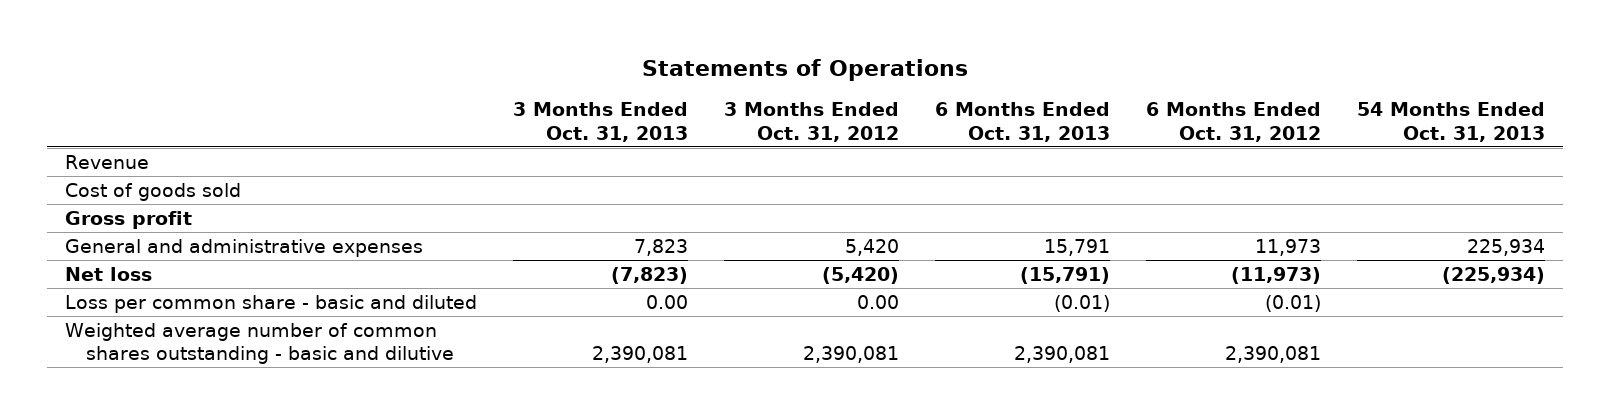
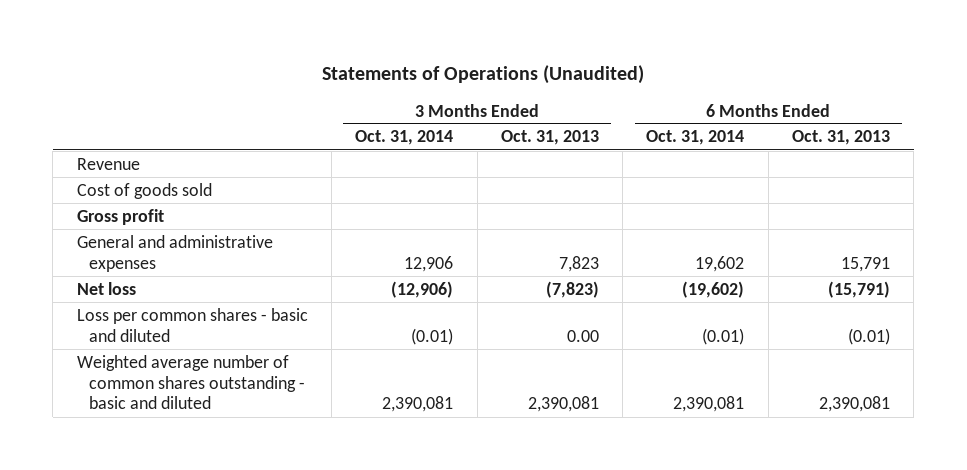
[641,59,968,82] Statements of Operations -> [322,65,645,85] Statements of Operations (Unaudited)
[723,102,899,142] 3 Months Ended Oct. 31, 2012 -> none
[1145,102,1321,142] 6 Months Ended Oct. 31, 2012 -> none
[1356,102,1545,142] 54 Months Ended Oct. 31, 2013 -> none
none -> [355,130,454,146] Oct. 31, 2014
none -> [646,130,745,146] Oct. 31, 2014
[64,295,477,314] Loss per common share - basic and diluted -> [76,307,308,342] Loss per common shares - basic and diluted
[64,323,454,365] Weighted average number of common shares outstanding - basic and dilutive -> [76,354,306,410] Weighted average number of common shares outstanding - basic and diluted

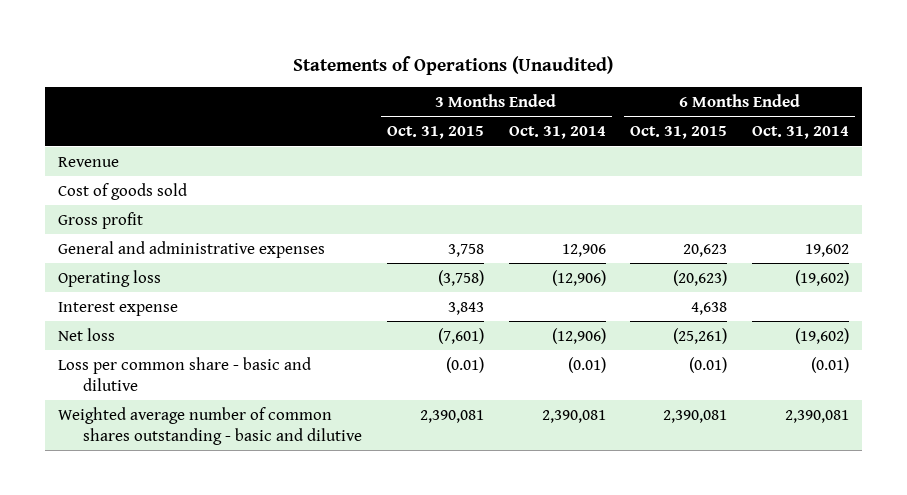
[500,130,599,146] Oct. 31, 2013 -> none
[791,130,890,146] Oct. 31, 2013 -> none
none -> [386,126,484,140] Oct. 31, 2015
none -> [630,126,728,140] Oct. 31, 2015
none -> [57,269,161,287] Operating loss
none -> [57,301,178,316] Interest expense
[76,307,308,342] Loss per common shares - basic and diluted -> [57,356,311,391] Loss per common share - basic and dilutive
[76,354,306,410] Weighted average number of common shares outstanding - basic and diluted -> [57,406,363,445] Weighted average number of common shares outstanding - basic and dilutive

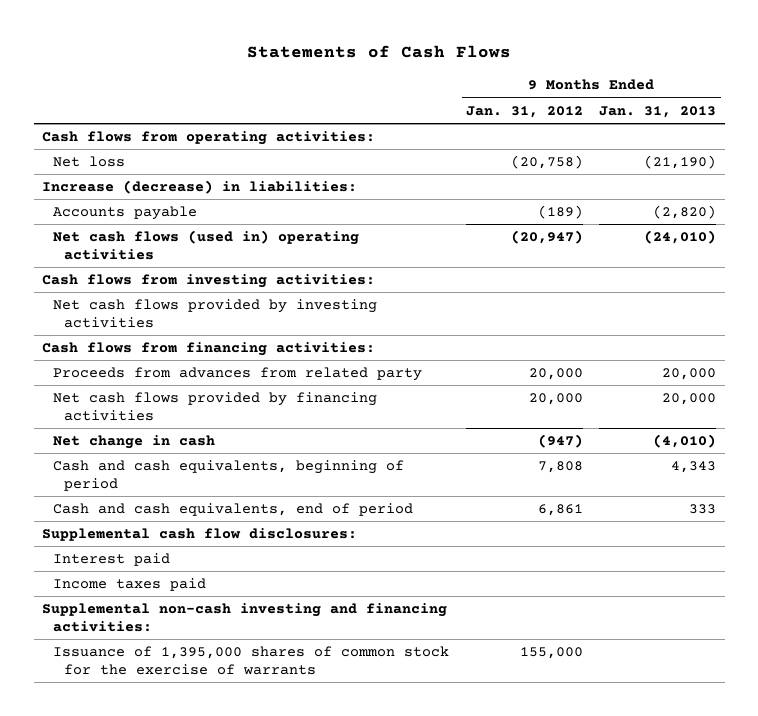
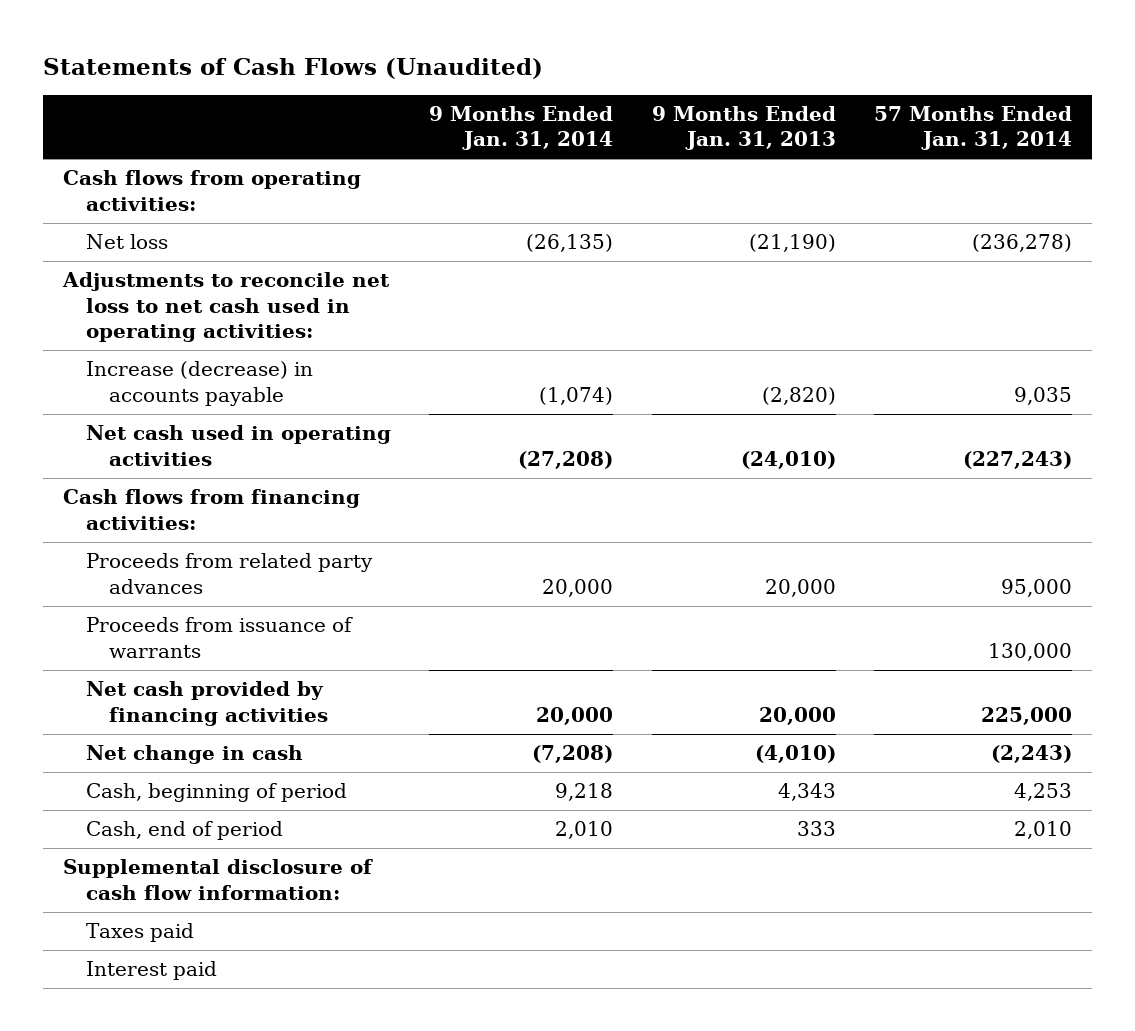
[247,45,512,59] Statements of Cash Flows -> [43,57,544,79] Statements of Cash Flows (Unaudited)
[465,105,583,118] Jan. 31, 2012 -> none
none -> [429,106,614,151] 9 Months Ended Jan. 31, 2014
none -> [874,106,1073,151] 57 Months Ended Jan. 31, 2014
[41,180,357,195] Increase (decrease) in liabilities: -> none
[41,274,375,289] Cash flows from investing activities: -> none
[52,299,377,329] Net cash flows provided by investing activities -> none
none -> [61,272,390,343] Adjustments to reconcile net loss to net cash used in operating activities:
[52,206,197,221] Accounts payable -> [85,361,313,406] Increase (decrease) in accounts payable
[52,230,359,261] Net cash flows (used in) operating activities -> [85,425,391,466] Net cash used in operating activities
[52,367,422,382] Proceeds from advances from related party -> [85,553,373,594] Proceeds from related party advances
none -> [85,617,353,658] Proceeds from issuance of warrants
[52,392,377,422] Net cash flows provided by financing activities -> [85,681,328,726] Net cash provided by financing activities
[52,460,404,492] Cash and cash equivalents, beginning of period -> [85,783,347,803] Cash, beginning of period
[52,503,413,517] Cash and cash equivalents, end of period -> [85,821,283,841] Cash, end of period
[41,528,357,542] Supplemental cash flow disclosures: -> [62,859,373,900] Supplemental disclosure of cash flow information:
none -> [85,923,194,943] Taxes paid
[52,578,206,592] Income taxes paid -> none
[41,603,447,633] Supplemental non-cash investing and financing activities: -> none
[52,646,449,676] Issuance of 1,395,000 shares of common stock for the exercise of warrants -> none

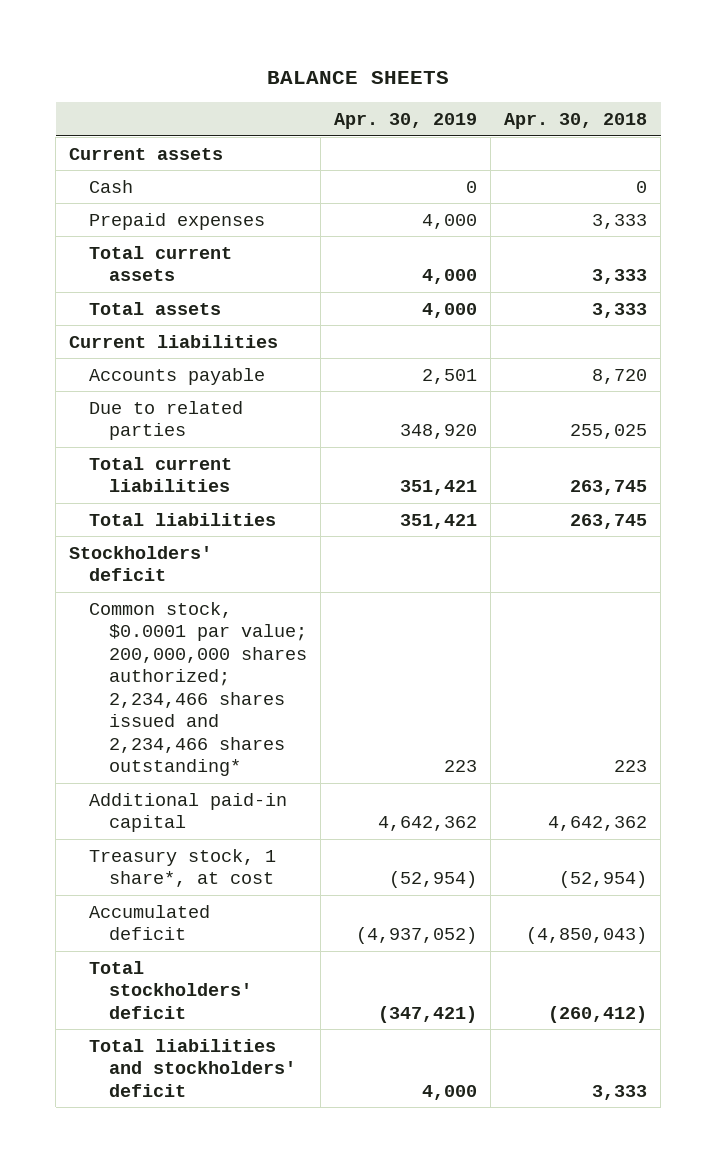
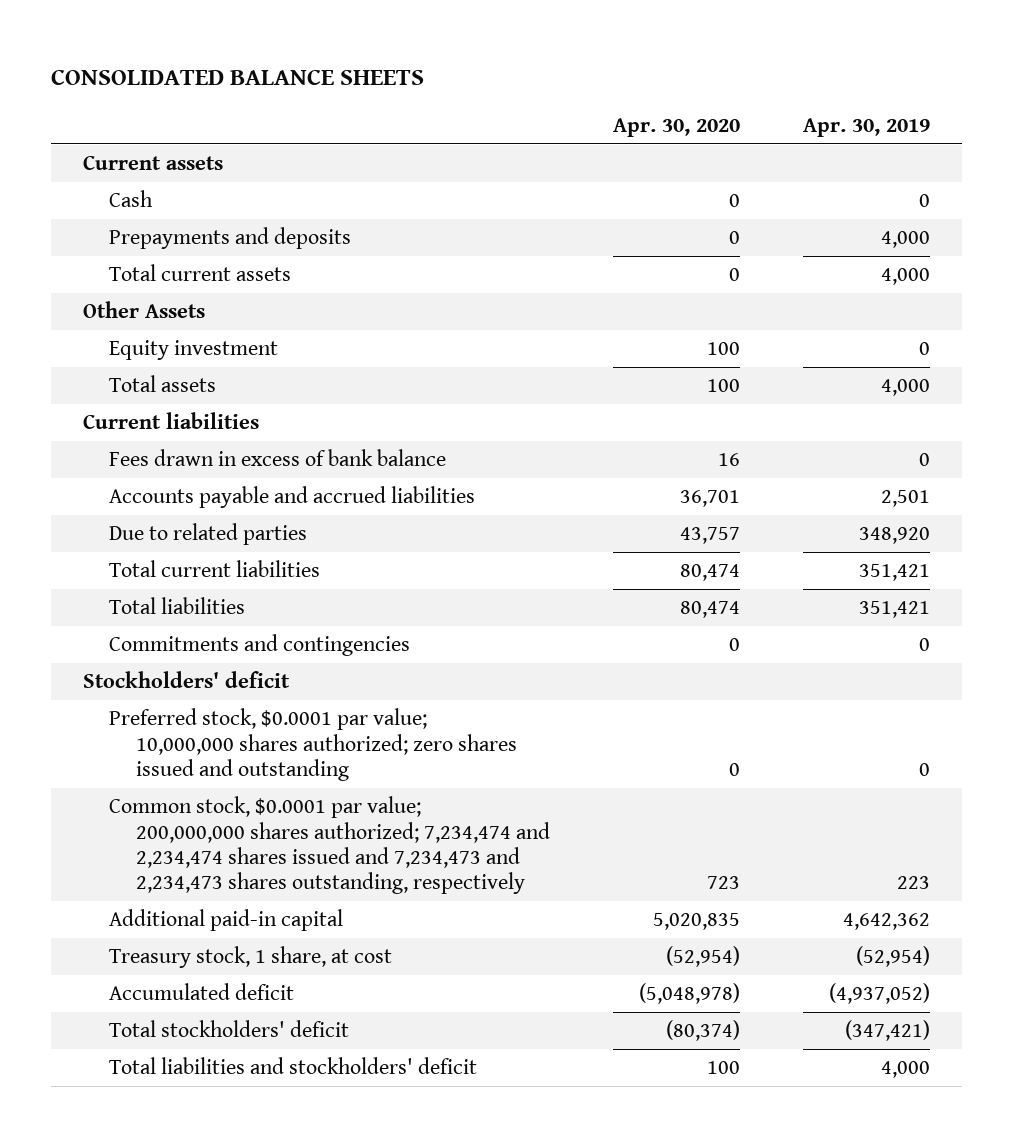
[267,71,450,85] BALANCE SHEETS -> [51,68,425,85] CONSOLIDATED BALANCE SHEETS
[504,113,648,130] Apr. 30, 2018 -> none
none -> [612,117,740,137] Apr. 30, 2020
[89,212,266,230] Prepaid expenses -> [109,227,352,250] Prepayments and deposits
none -> [82,301,205,319] Other Assets
none -> [109,340,279,361] Equity investment
none -> [109,449,447,467] Fees drawn in excess of bank balance
[89,367,266,385] Accounts payable -> [109,486,476,509] Accounts payable and accrued liabilities
none -> [109,634,411,657] Commitments and contingencies
none -> [109,708,517,781] Preferred stock, $0.0001 par value; 10,000,000 shares authorized; zero shares issued and outstanding
[89,601,307,777] Common stock, $0.0001 par value; 200,000,000 shares authorized; 2,234,466 shares issued and 2,234,466 shares outstanding* -> [109,796,550,894] Common stock, $0.0001 par value; 200,000,000 shares authorized; 7,234,474 and 2,234,474 shares issued and 7,234,473 and 2,234,473 shares outstanding, respectively
[89,848,277,888] Treasury stock, 1 share*, at cost -> [109,946,393,969] Treasury stock, 1 share, at cost

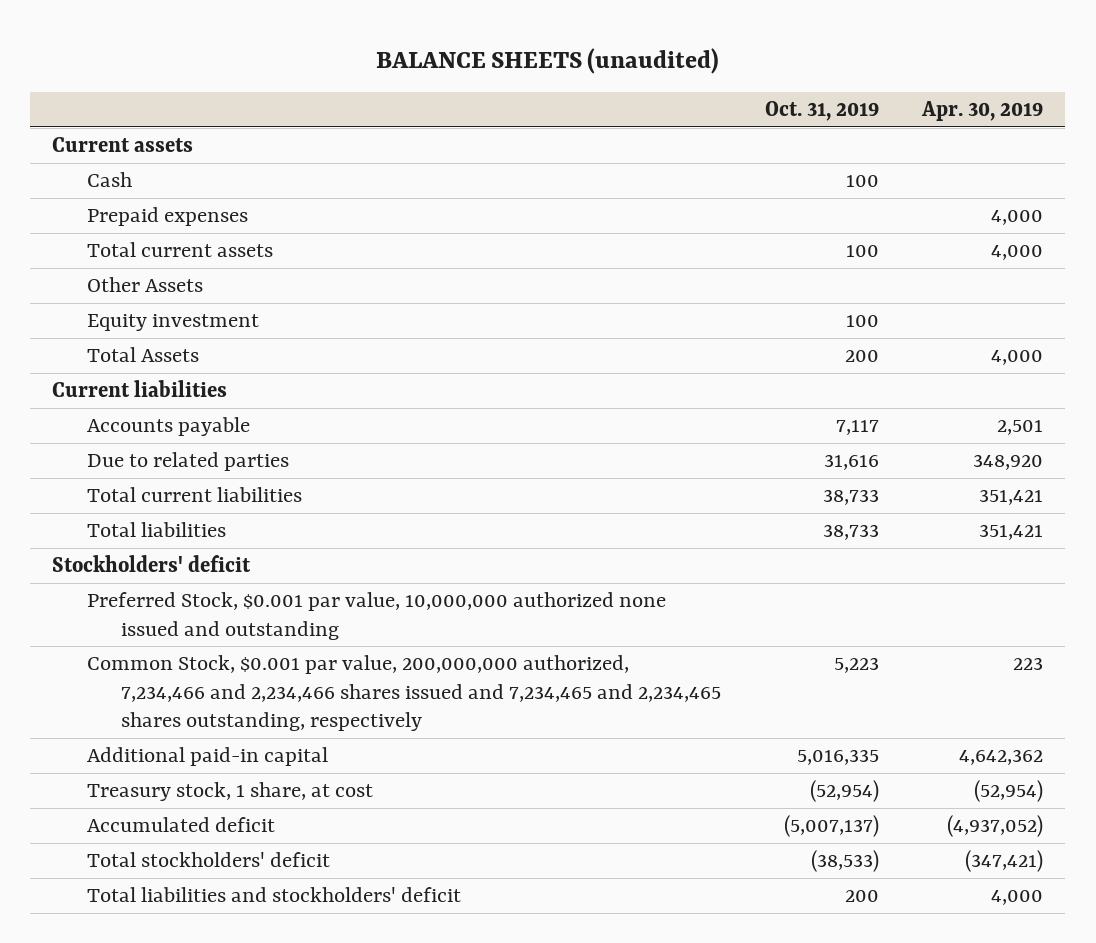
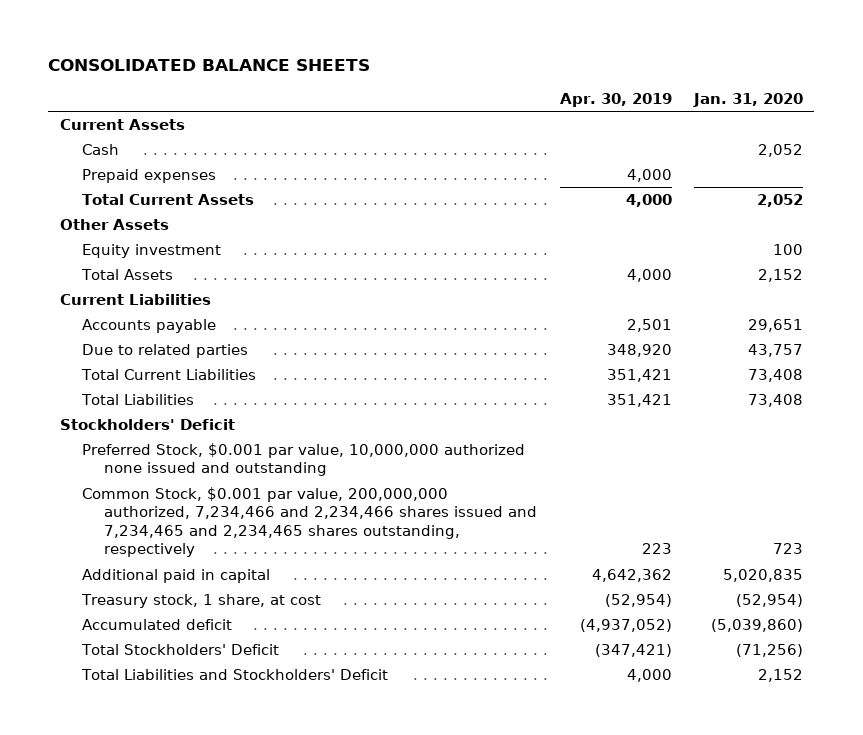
[375,47,719,74] BALANCE SHEETS (unaudited) -> [48,59,371,72] CONSOLIDATED BALANCE SHEETS
[764,101,879,122] Oct. 31, 2019 -> none
none -> [693,93,804,108] Jan. 31, 2020
[52,137,194,153] Current assets -> [59,118,185,130] Current Assets
[86,242,273,258] Total current assets -> [81,193,254,205] Total Current Assets
[52,380,228,398] Current liabilities -> [59,293,211,305] Current Liabilities
[86,487,302,503] Total current liabilities -> [80,368,256,380] Total Current Liabilities
[86,522,226,538] Total liabilities -> [80,393,194,405] Total Liabilities
[52,555,252,573] Stockholders' deficit -> [59,418,235,430] Stockholders' Deficit
[86,747,328,767] Additional paid-in capital -> [81,568,270,583] Additional paid in capital
[86,852,330,868] Total stockholders' deficit -> [80,643,279,655] Total Stockholders' Deficit
[86,887,461,903] Total liabilities and stockholders' deficit -> [80,668,388,680] Total Liabilities and Stockholders' Deficit

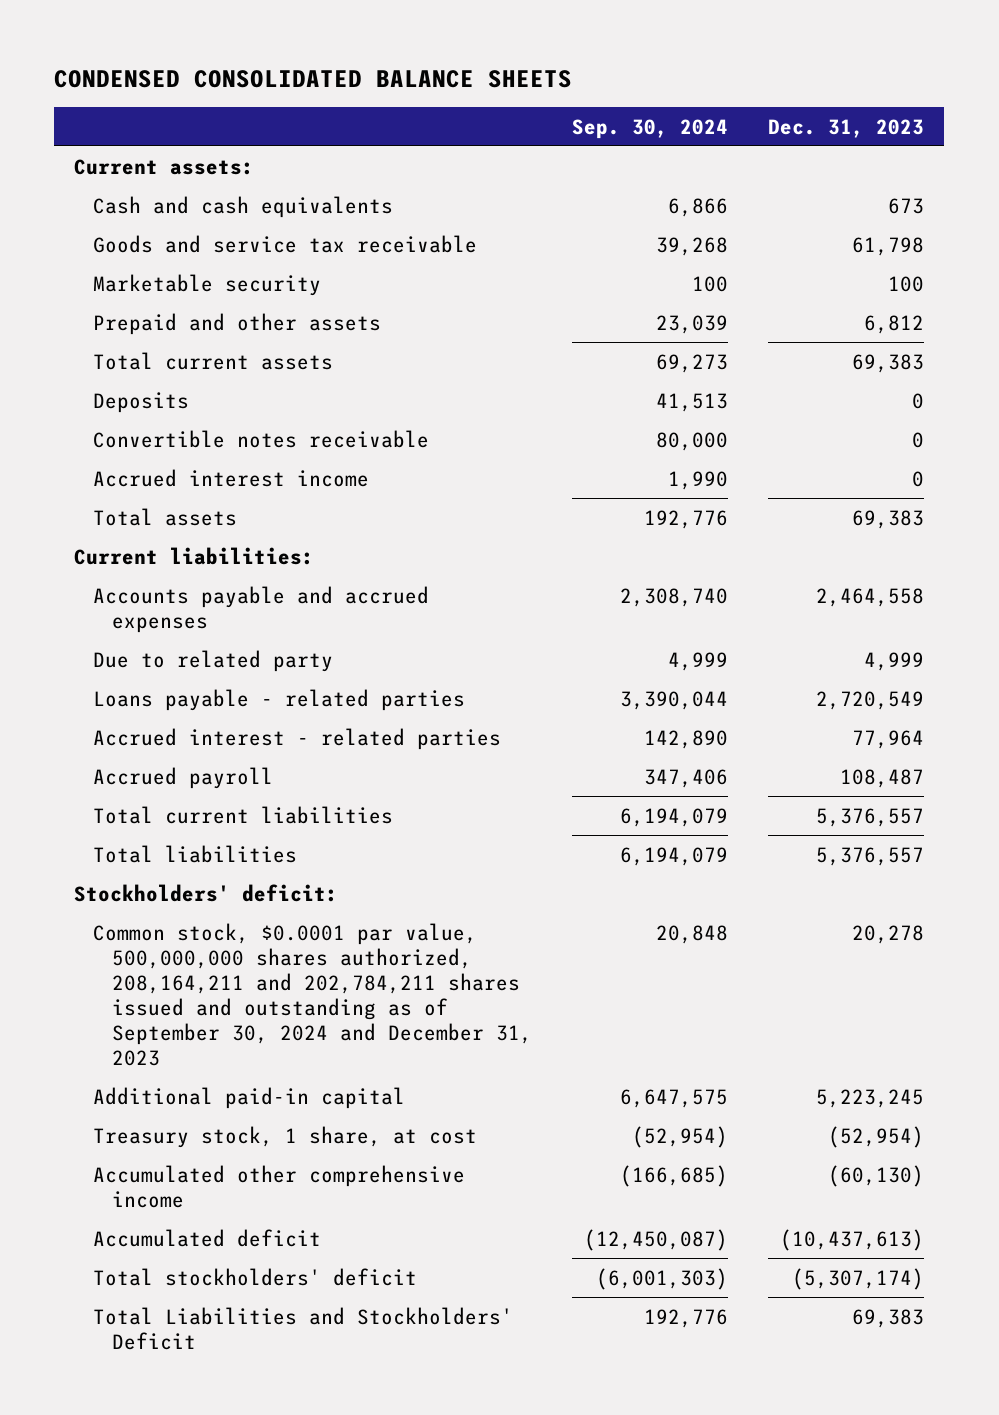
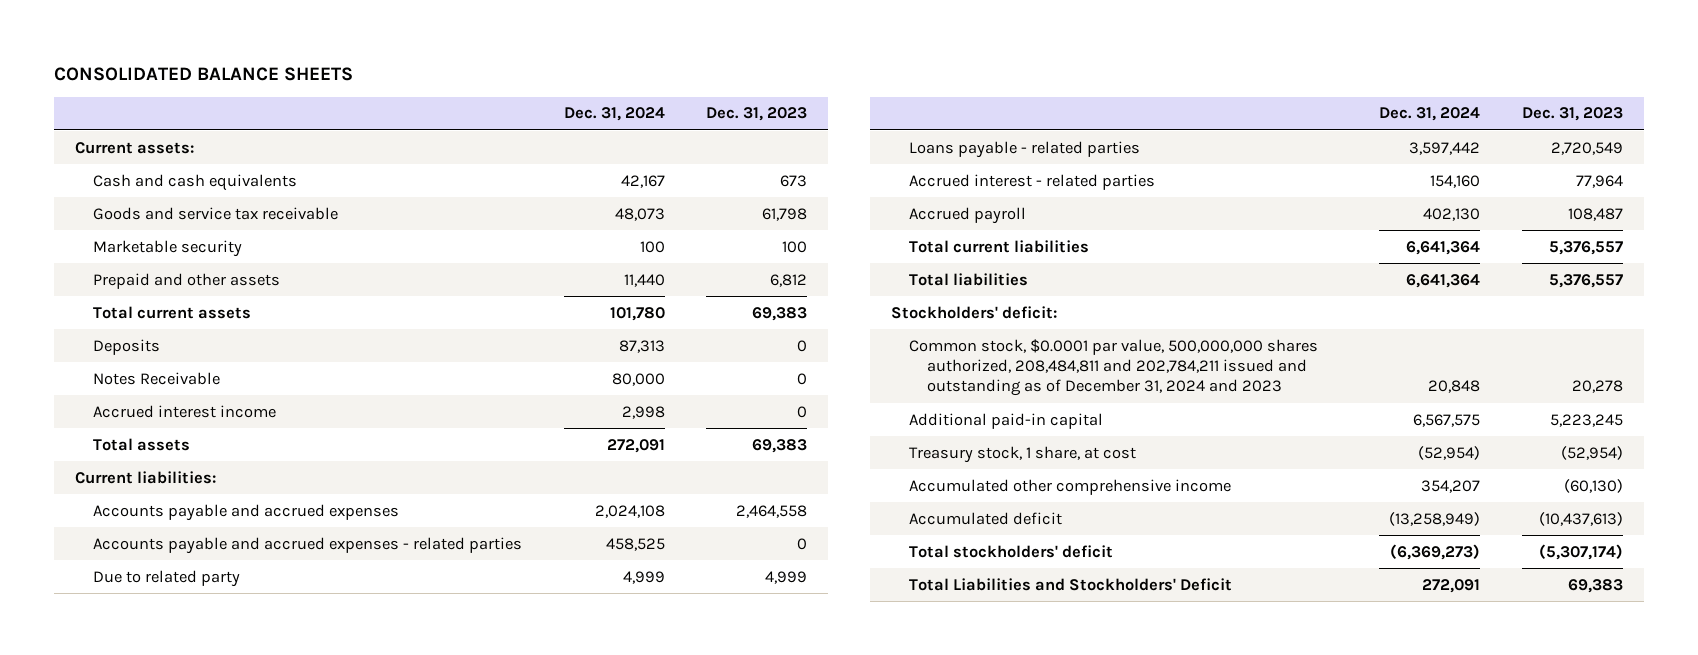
[54,69,573,88] CONDENSED CONSOLIDATED BALANCE SHEETS -> [54,66,354,81] CONSOLIDATED BALANCE SHEETS
[572,118,729,139] Sep. 30, 2024 -> none
none -> [563,107,665,122] Dec. 31, 2024
[93,429,430,448] Convertible notes receivable -> [92,371,220,385] Notes Receivable
none -> [92,536,522,554] Accounts payable and accrued expenses - related parties
[93,922,533,1066] Common stock, $0.0001 par value, 500,000,000 shares authorized, 208,164,211 and 202,784,211 shares issued and outstanding as of September 30, 2024 and December 31, 2023 -> [908,338,1318,397] Common stock, $0.0001 par value, 500,000,000 shares authorized, 208,484,811 and 202,784,211 issued and outstanding as of December 31, 2024 and 2023

